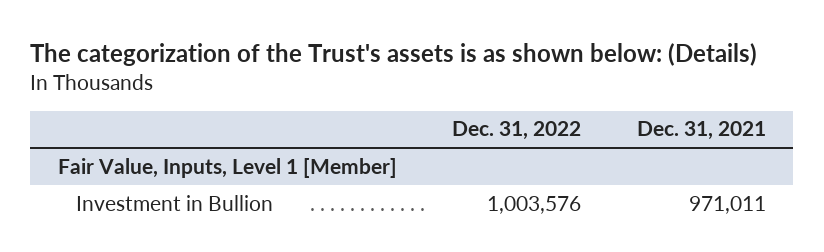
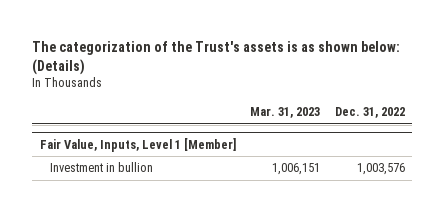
[636,121,766,141] Dec. 31, 2021 -> none
none -> [250,107,321,119] Mar. 31, 2023
[76,194,274,211] Investment in Bullion -> [50,162,154,173] Investment in bullion

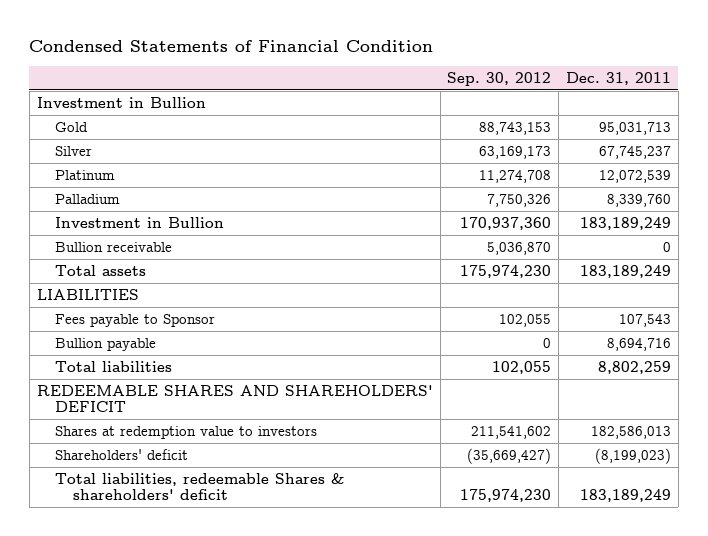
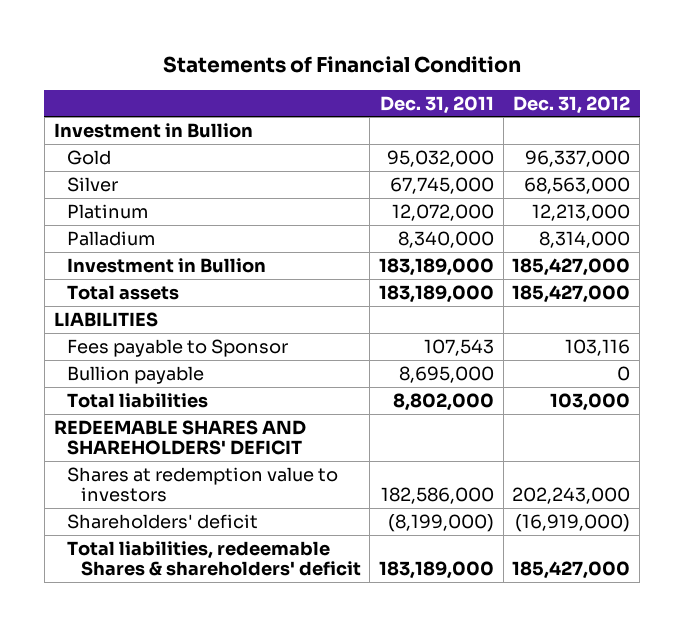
[29,39,434,52] Condensed Statements of Financial Condition -> [162,55,521,73] Statements of Financial Condition
[447,71,552,86] Sep. 30, 2012 -> none
none -> [513,95,631,114] Dec. 31, 2012
[54,241,172,252] Bullion receivable -> none
[598,121,671,135] 95,031,713 -> [386,149,494,167] 95,032,000
[598,145,671,159] 67,745,237 -> [389,176,494,194] 67,745,000
[598,169,671,183] 12,072,539 -> [391,203,494,221] 12,072,000
[606,193,671,207] 8,339,760 -> [397,230,494,248] 8,340,000
[579,216,671,230] 183,189,249 -> [378,257,494,276] 183,189,000
[579,264,671,278] 183,189,249 -> [378,284,494,303] 183,189,000
[606,337,671,351] 8,694,716 -> [398,365,494,383] 8,695,000
[597,360,671,374] 8,802,259 -> [392,392,494,411] 8,802,000
[590,425,671,439] 182,586,013 -> [380,487,494,505] 182,586,000
[594,447,671,464] (8,199,023) -> [387,513,494,532] (8,199,000)
[579,489,671,503] 183,189,249 -> [378,561,494,580] 183,189,000

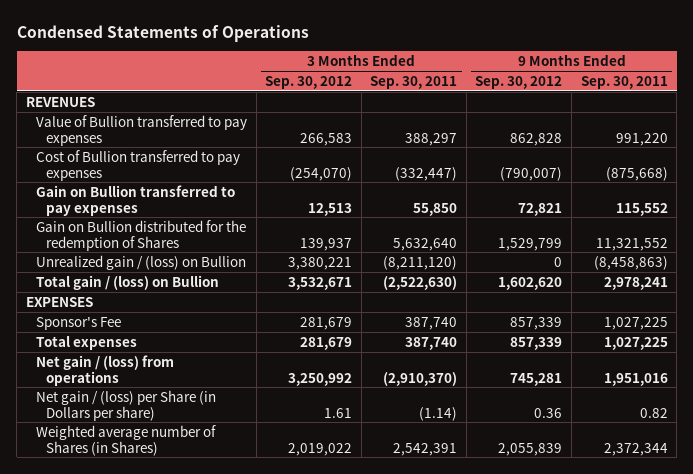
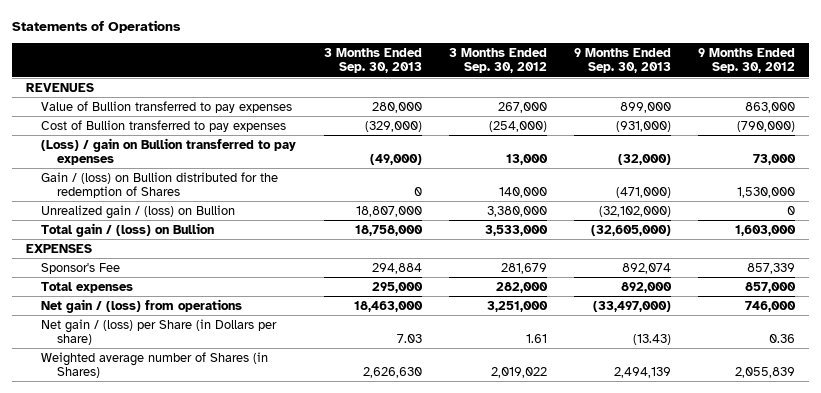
[16,24,309,42] Condensed Statements of Operations -> [12,20,182,34] Statements of Operations
[370,75,458,89] Sep. 30, 2011 -> none
[580,75,668,89] Sep. 30, 2011 -> none
none -> [323,48,422,74] 3 Months Ended Sep. 30, 2013
none -> [574,48,672,74] 9 Months Ended Sep. 30, 2013
[300,132,353,146] 266,583 -> [497,101,547,113] 267,000
[510,132,563,146] 862,828 -> [745,101,796,113] 863,000
[290,166,353,181] (254,070) -> [488,120,547,132] (254,000)
[500,166,563,181] (790,007) -> [737,120,796,132] (790,000)
[35,184,235,216] Gain on Bullion transferred to pay expenses -> [41,137,297,165] (Loss) / gain on Bullion transferred to pay expenses
[308,202,353,216] 12,513 -> [505,153,548,165] 13,000
[518,202,563,216] 72,821 -> [753,153,797,165] 73,000
[35,219,246,251] Gain on Bullion distributed for the redemption of Shares -> [41,171,279,198] Gain / (loss) on Bullion distributed for the redemption of Shares
[300,237,353,251] 139,937 -> [498,186,547,198] 140,000
[498,237,563,251] 1,529,799 -> [737,186,796,198] 1,530,000
[288,256,353,270] 3,380,221 -> [486,205,547,217] 3,380,000
[288,276,353,290] 3,532,671 -> [484,224,548,236] 3,533,000
[498,276,563,290] 1,602,620 -> [735,224,797,236] 1,603,000
[300,336,353,350] 281,679 -> [495,281,548,293] 282,000
[510,336,563,350] 857,339 -> [745,281,797,293] 857,000
[288,372,353,386] 3,250,992 -> [486,300,548,312] 3,251,000
[510,372,563,386] 745,281 -> [745,300,797,312] 746,000

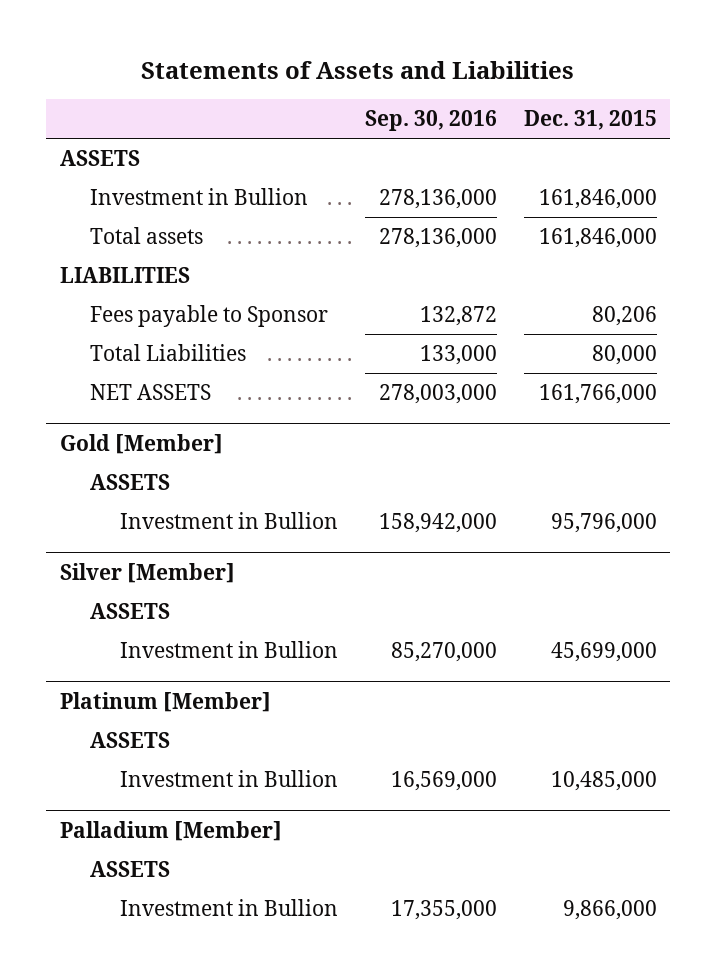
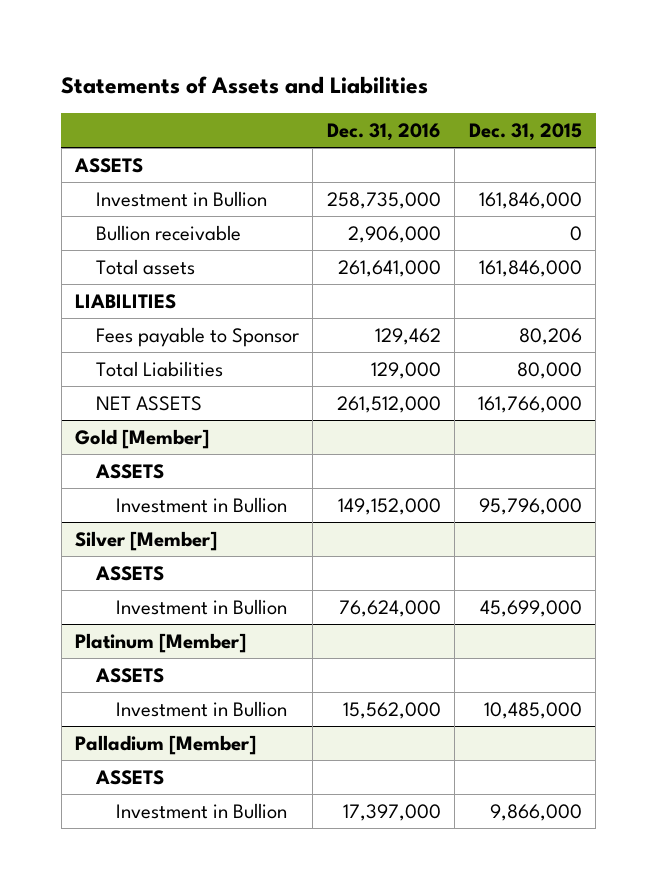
[365,110,498,132] Sep. 30, 2016 -> none
none -> [326,123,441,142] Dec. 31, 2016
none -> [95,224,241,241] Bullion receivable

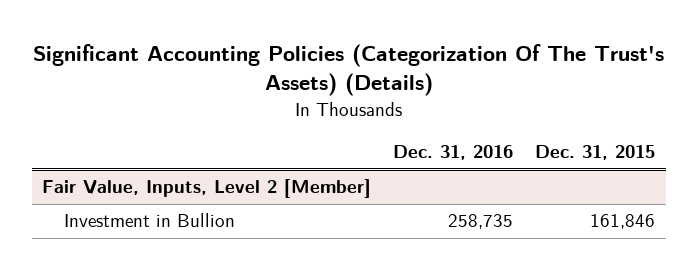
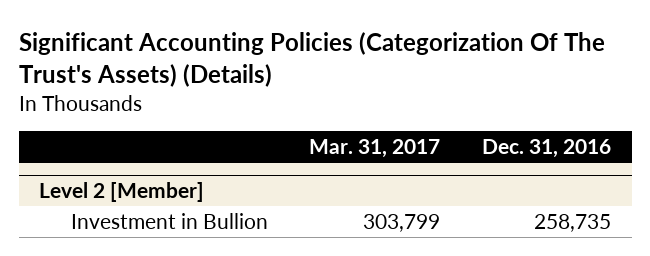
[534,145,655,161] Dec. 31, 2015 -> none
none -> [309,139,441,159] Mar. 31, 2017
[42,179,372,199] Fair Value, Inputs, Level 2 [Member] -> [39,182,205,203] Level 2 [Member]

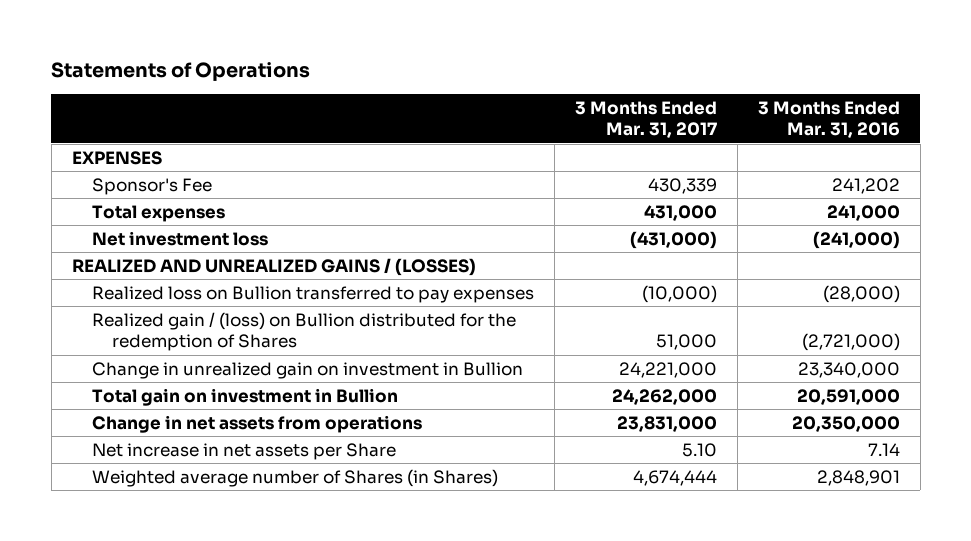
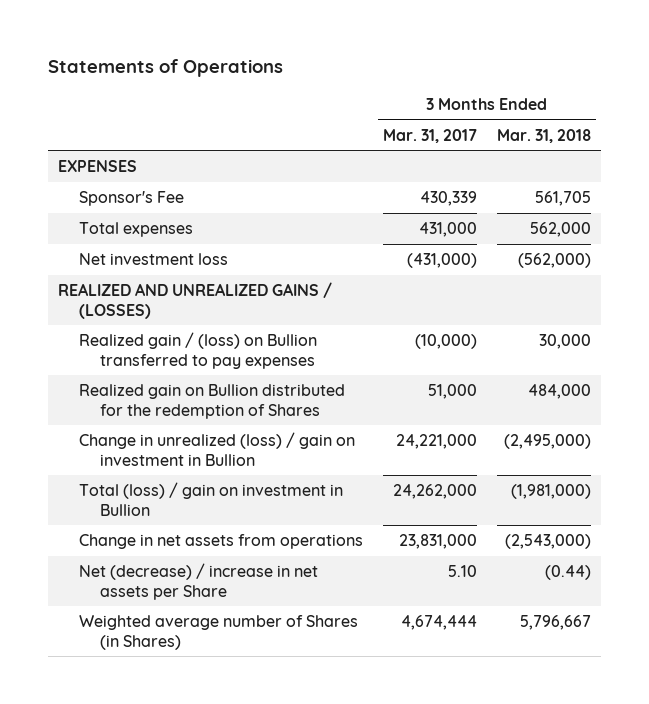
[757,100,900,139] 3 Months Ended Mar. 31, 2016 -> none
none -> [497,128,592,143] Mar. 31, 2018
[91,285,534,303] Realized loss on Bullion transferred to pay expenses -> [79,332,318,369] Realized gain / (loss) on Bullion transferred to pay expenses
[91,311,516,352] Realized gain / (loss) on Bullion distributed for the redemption of Shares -> [79,384,346,419] Realized gain on Bullion distributed for the redemption of Shares
[91,361,523,379] Change in unrealized gain on investment in Bullion -> [79,432,356,466] Change in unrealized (loss) / gain on investment in Bullion
[91,387,398,406] Total gain on investment in Bullion -> [79,482,344,516] Total (loss) / gain on investment in Bullion
[91,442,396,460] Net increase in net assets per Share -> [79,563,319,600] Net (decrease) / increase in net assets per Share

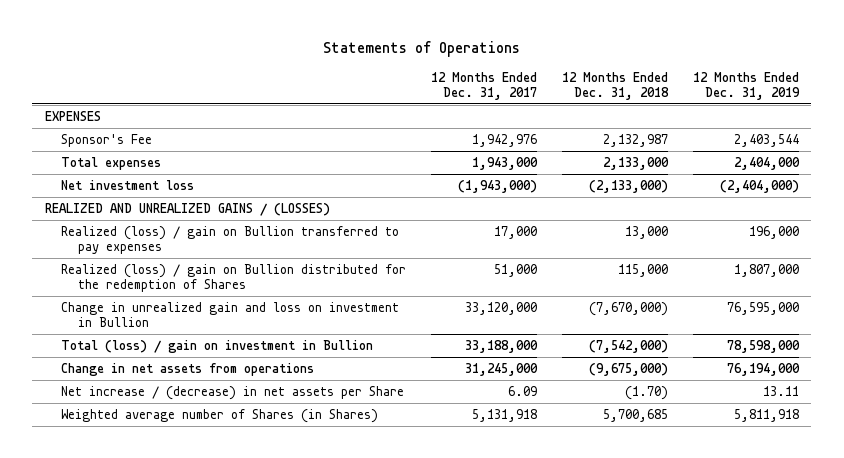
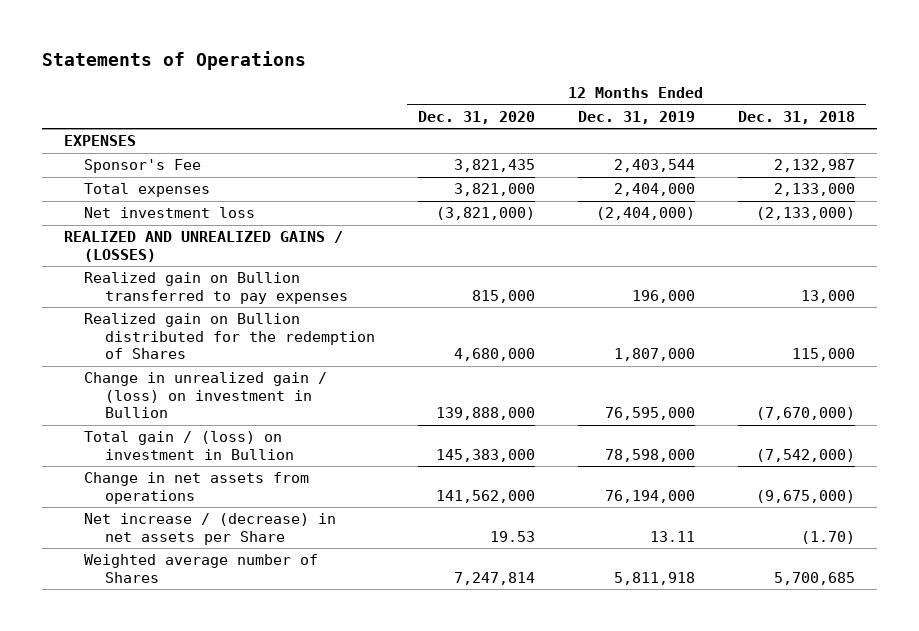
[431,71,538,101] 12 Months Ended Dec. 31, 2017 -> none
none -> [417,111,535,125] Dec. 31, 2020
[61,225,400,255] Realized (loss) / gain on Bullion transferred to pay expenses -> [84,272,348,304] Realized gain on Bullion transferred to pay expenses
[61,263,407,293] Realized (loss) / gain on Bullion distributed for the redemption of Shares -> [84,313,375,360] Realized gain on Bullion distributed for the redemption of Shares
[61,301,400,328] Change in unrealized gain and loss on investment in Bullion -> [84,372,328,419] Change in unrealized gain / (loss) on investment in Bullion
[61,339,374,353] Total (loss) / gain on investment in Bullion -> [84,431,294,460] Total gain / (loss) on investment in Bullion
[61,408,379,423] Weighted average number of Shares (in Shares) -> [84,554,319,583] Weighted average number of Shares

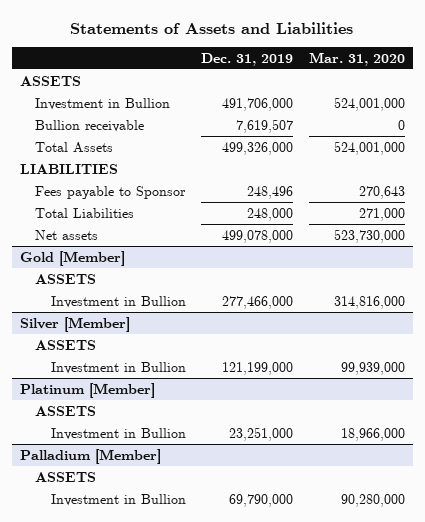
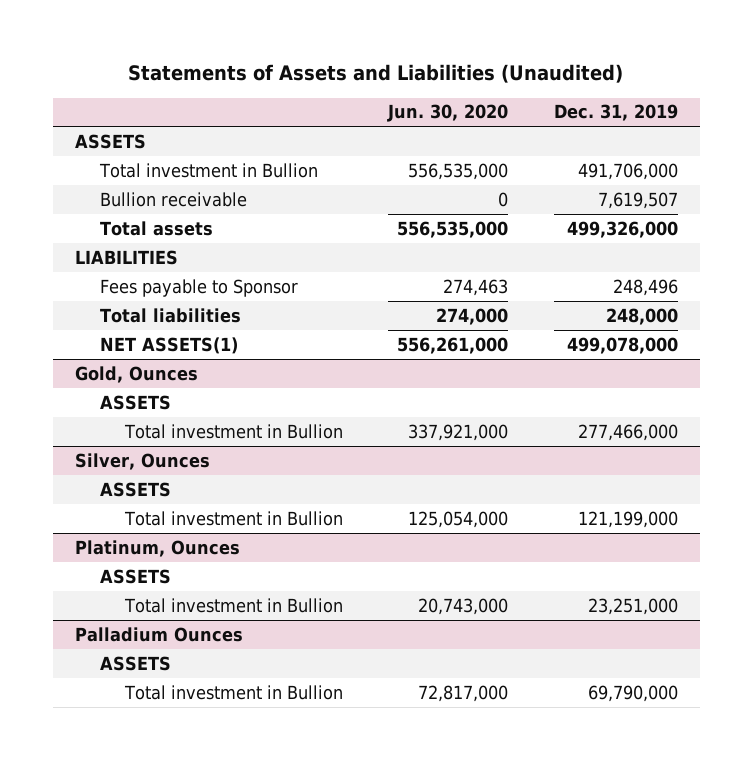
[70,21,354,34] Statements of Assets and Liabilities -> [128,63,624,83] Statements of Assets and Liabilities (Unaudited)
[308,51,405,66] Mar. 31, 2020 -> none
none -> [387,104,509,123] Jun. 30, 2020
[35,97,171,110] Investment in Bullion -> [99,162,319,178] Total investment in Bullion
[35,141,114,153] Total Assets -> [100,220,214,236] Total assets
[35,207,135,218] Total Liabilities -> [100,307,242,323] Total liabilities
[35,229,99,240] Net assets -> [100,336,239,354] NET ASSETS(1)
[19,250,125,266] Gold [Member] -> [75,365,199,383] Gold, Ounces
[51,295,187,308] Investment in Bullion -> [124,423,344,439] Total investment in Bullion
[19,316,130,332] Silver [Member] -> [75,452,211,470] Silver, Ounces
[51,361,187,374] Investment in Bullion -> [124,510,344,526] Total investment in Bullion
[19,382,155,398] Platinum [Member] -> [75,539,241,557] Platinum, Ounces
[51,427,187,440] Investment in Bullion -> [124,597,344,613] Total investment in Bullion
[19,448,161,464] Palladium [Member] -> [75,626,244,642] Palladium Ounces
[51,493,187,506] Investment in Bullion -> [124,684,344,700] Total investment in Bullion

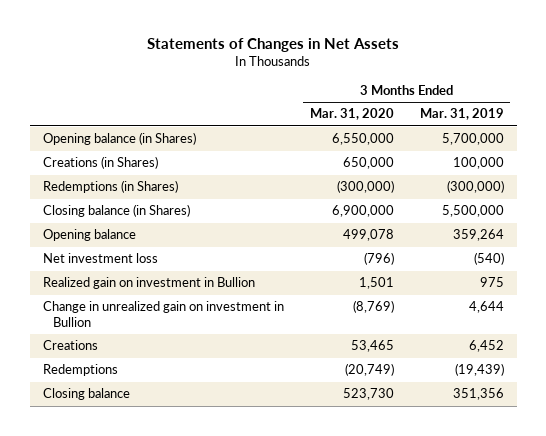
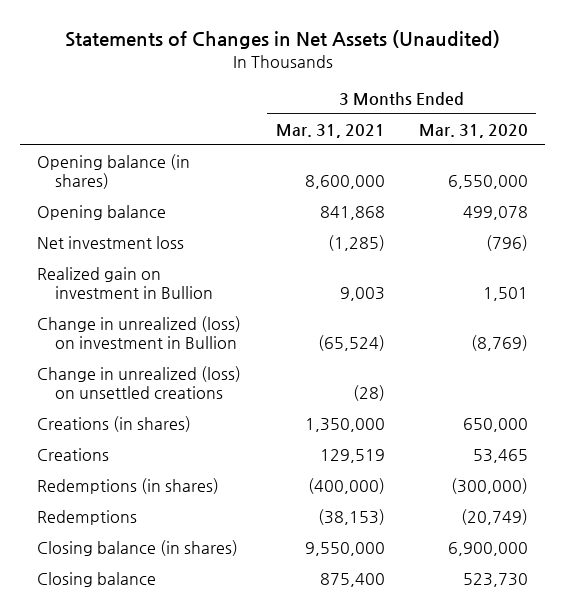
[147,38,400,53] Statements of Changes in Net Assets -> [64,30,500,50] Statements of Changes in Net Assets (Unaudited)
[419,108,504,121] Mar. 31, 2019 -> none
none -> [275,123,385,138] Mar. 31, 2021
[42,156,158,170] Creations (in Shares) -> none
[42,180,178,194] Redemptions (in Shares) -> none
[42,204,190,218] Closing balance (in Shares) -> none
[42,132,196,146] Opening balance (in Shares) -> [37,154,191,189] Opening balance (in shares)
[42,301,284,328] Change in unrealized gain on investment in Bullion -> [37,316,242,349] Change in unrealized (loss) on investment in Bullion
none -> [37,366,242,399] Change in unrealized (loss) on unsettled creations
none -> [37,416,192,433] Creations (in shares)
none -> [37,478,220,495] Redemptions (in shares)
none -> [37,540,239,557] Closing balance (in shares)

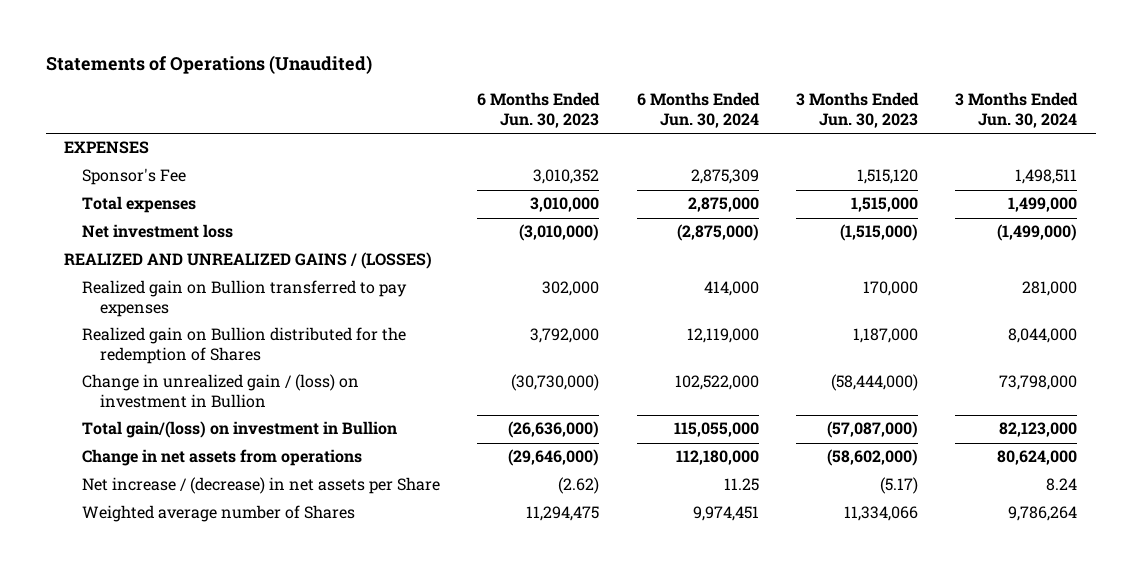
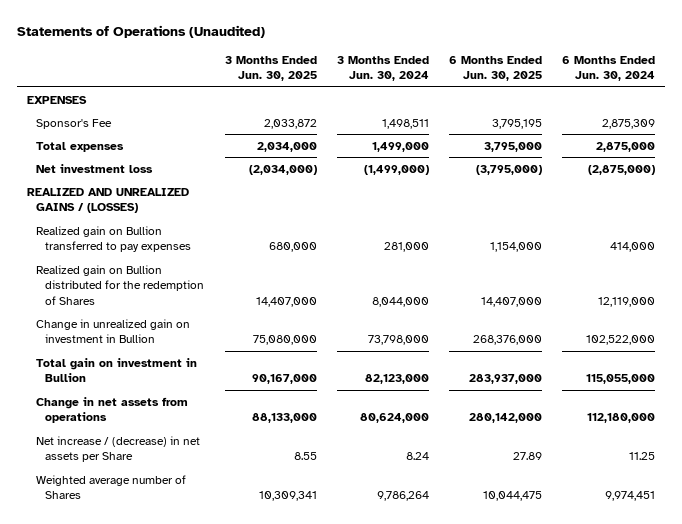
[477,92,601,129] 6 Months Ended Jun. 30, 2023 -> none
[795,92,919,129] 3 Months Ended Jun. 30, 2023 -> none
none -> [224,55,317,82] 3 Months Ended Jun. 30, 2025
none -> [448,55,542,82] 6 Months Ended Jun. 30, 2025
[81,374,359,409] Change in unrealized gain / (loss) on investment in Bullion -> [36,318,191,344] Change in unrealized gain on investment in Bullion
[81,421,397,439] Total gain/(loss) on investment in Bullion -> [36,357,198,383] Total gain on investment in Bullion

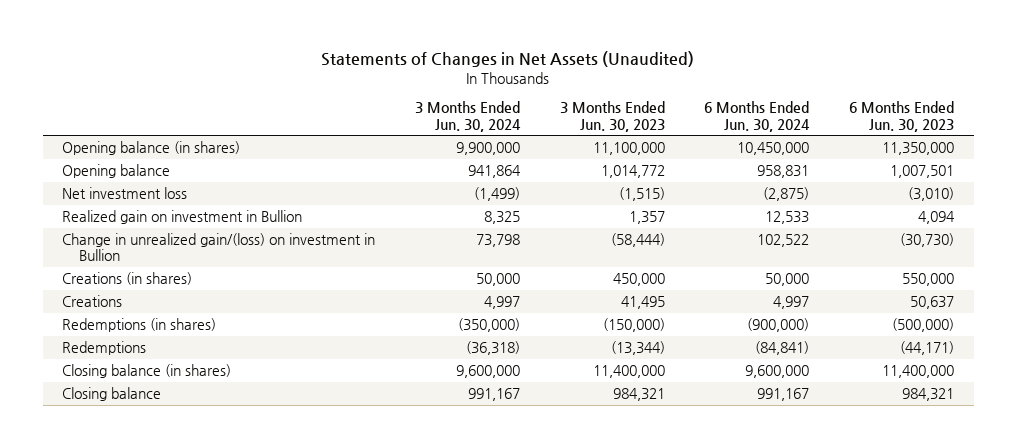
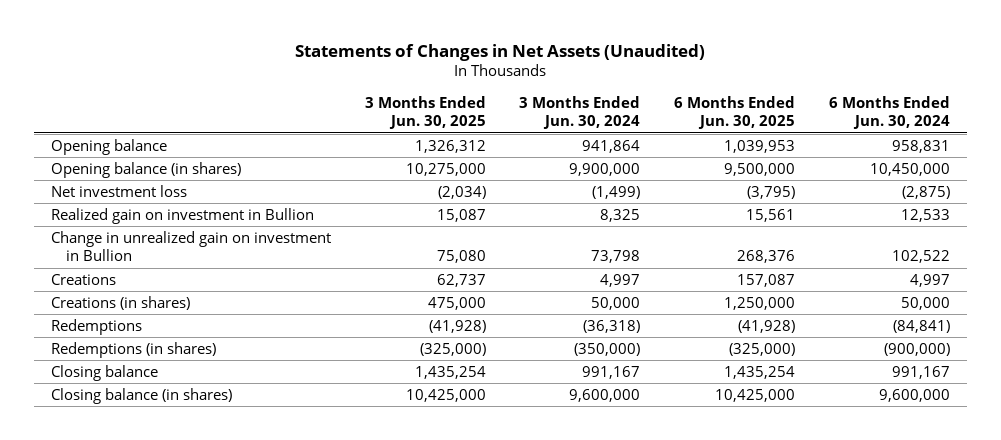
[559,101,665,132] 3 Months Ended Jun. 30, 2023 -> none
[849,101,955,132] 6 Months Ended Jun. 30, 2023 -> none
none -> [364,95,486,130] 3 Months Ended Jun. 30, 2025
none -> [673,95,795,130] 6 Months Ended Jun. 30, 2025
[62,141,241,156] Opening balance (in shares) -> [50,161,241,178] Opening balance (in shares)
[62,233,376,262] Change in unrealized gain/(loss) on investment in Bullion -> [50,230,331,262] Change in unrealized gain on investment in Bullion
[62,272,193,286] Creations (in shares) -> [50,295,190,310] Creations (in shares)
[62,318,217,333] Redemptions (in shares) -> [50,341,216,358] Redemptions (in shares)
[62,364,232,379] Closing balance (in shares) -> [50,387,232,404] Closing balance (in shares)

